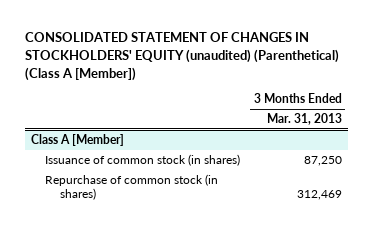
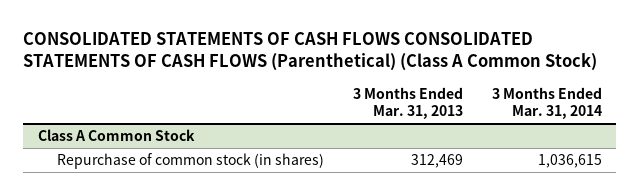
[24,32,339,82] CONSOLIDATED STATEMENT OF CHANGES IN STOCKHOLDERS' EQUITY (unaudited) (Parenthetical) (Class A [Member]) -> [23,32,598,72] CONSOLIDATED STATEMENTS OF CASH FLOWS CONSOLIDATED STATEMENTS OF CASH FLOWS (Parenthetical) (Class A Common Stock)
none -> [491,86,602,120] 3 Months Ended Mar. 31, 2014
[31,133,125,146] Class A [Member] -> none
[45,153,241,166] Issuance of common stock (in shares) -> none
none -> [37,129,195,142] Class A Common Stock

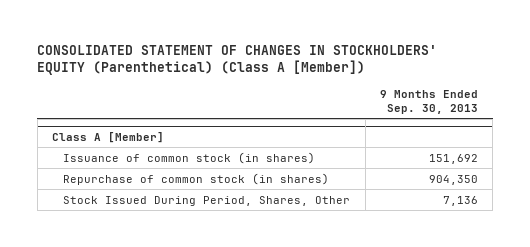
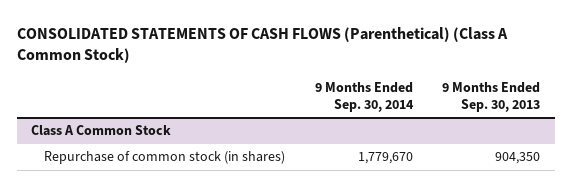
[37,44,438,76] CONSOLIDATED STATEMENT OF CHANGES IN STOCKHOLDERS' EQUITY (Parenthetical) (Class A [Member]) -> [16,26,508,64] CONSOLIDATED STATEMENTS OF CASH FLOWS (Parenthetical) (Class A Common Stock)
none -> [314,82,414,113] 9 Months Ended Sep. 30, 2014
[52,131,165,143] Class A [Member] -> none
[63,151,316,164] Issuance of common stock (in shares) -> none
none -> [31,125,172,137] Class A Common Stock
[63,195,351,206] Stock Issued During Period, Shares, Other -> none

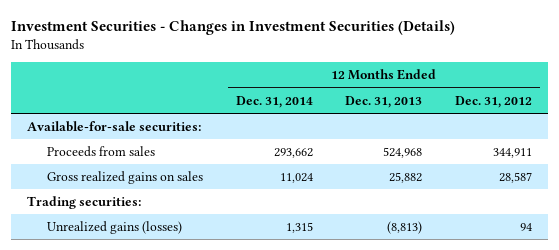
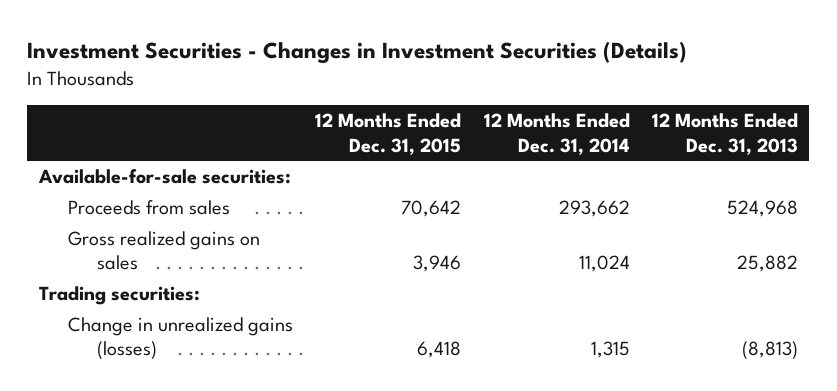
[454,95,532,108] Dec. 31, 2012 -> none
none -> [315,113,462,155] 12 Months Ended Dec. 31, 2015
[47,221,183,235] Unrealized gains (losses) -> [68,317,294,361] Change in unrealized gains (losses)

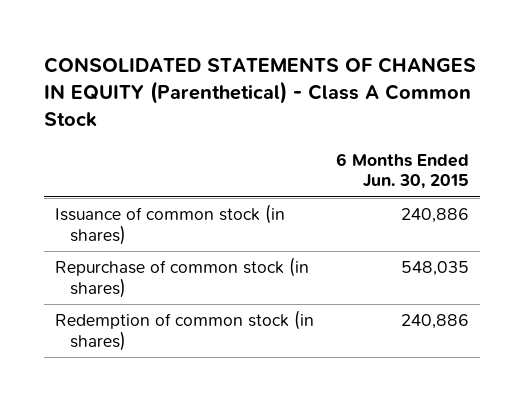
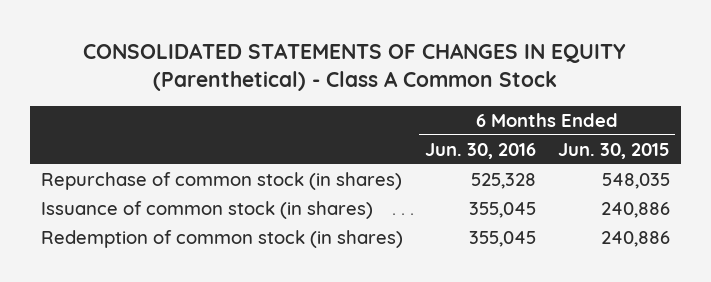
none -> [424,142,536,159] Jun. 30, 2016
[55,204,286,245] Issuance of common stock (in shares) -> [41,201,374,220] Issuance of common stock (in shares)

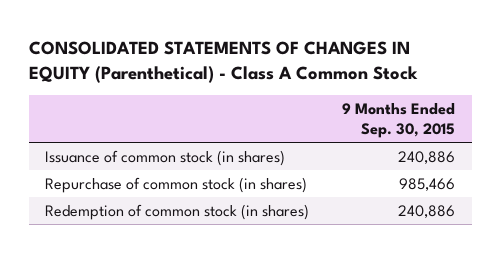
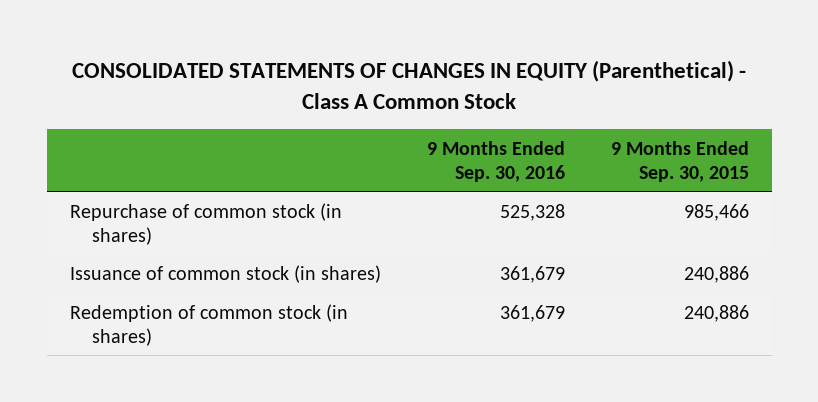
none -> [426,140,565,182] 9 Months Ended Sep. 30, 2016
[45,149,286,166] Issuance of common stock (in shares) -> [69,264,381,283] Issuance of common stock (in shares)

